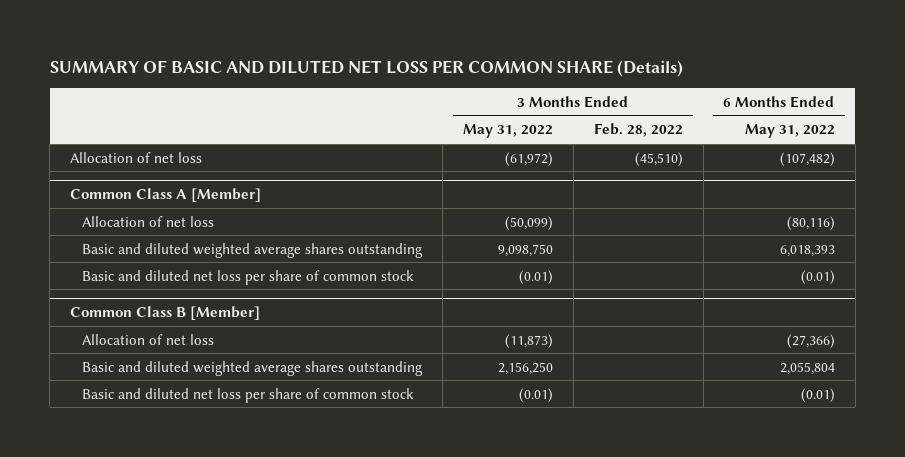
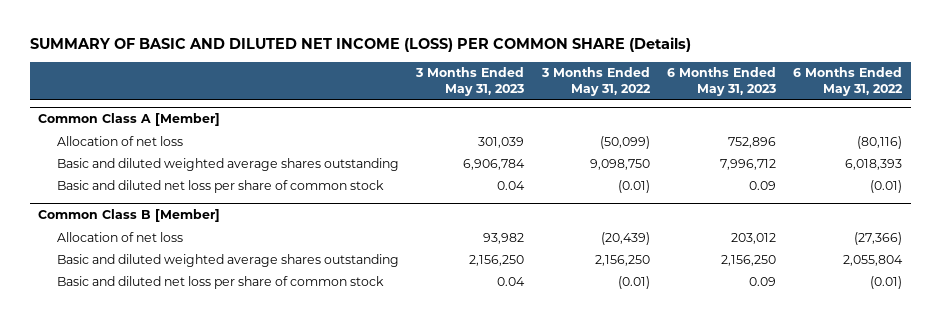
[49,60,683,78] SUMMARY OF BASIC AND DILUTED NET LOSS PER COMMON SHARE (Details) -> [29,37,691,53] SUMMARY OF BASIC AND DILUTED NET INCOME (LOSS) PER COMMON SHARE (Details)
[593,123,683,138] Feb. 28, 2022 -> none
none -> [415,67,525,96] 3 Months Ended May 31, 2023
none -> [666,67,776,96] 6 Months Ended May 31, 2023
[70,151,203,163] Allocation of net loss -> none
[504,333,553,349] (11,873) -> [600,231,650,245] (20,439)

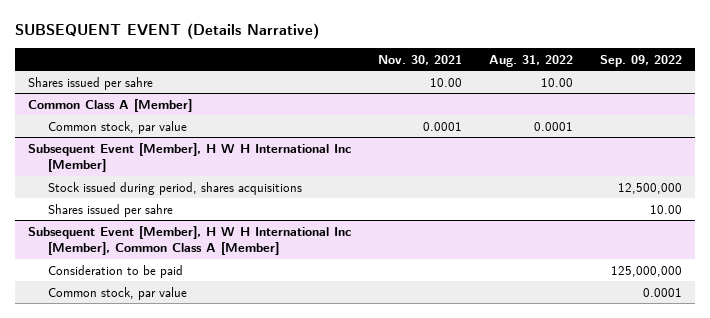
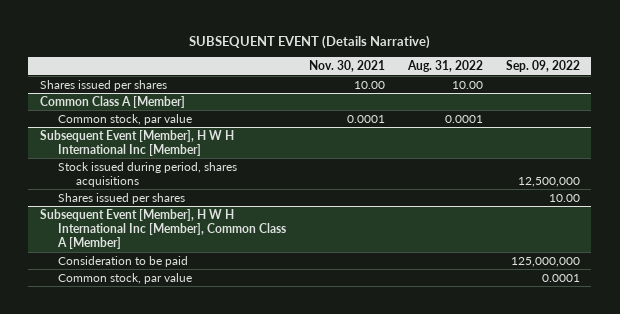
[28,76,154,90] Shares issued per sahre -> [39,79,167,91] Shares issued per shares
[48,203,174,217] Shares issued per sahre -> [58,192,186,204] Shares issued per shares

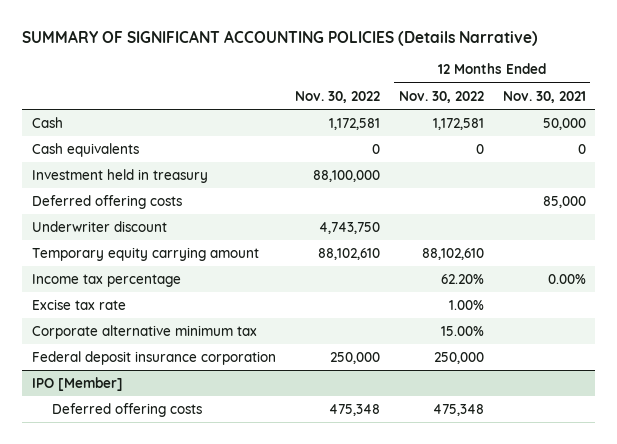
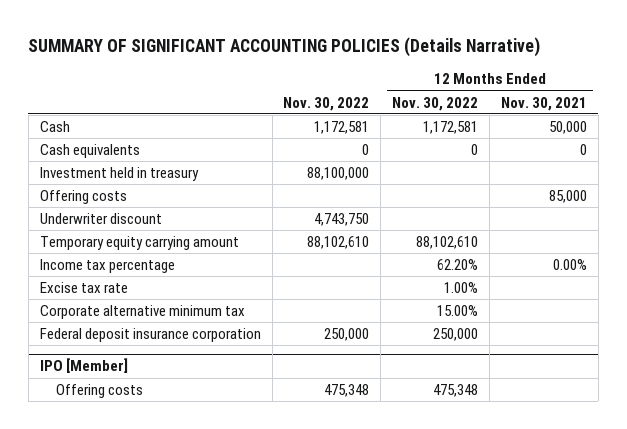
[31,194,182,209] Deferred offering costs -> [39,190,127,205] Offering costs
[52,402,203,417] Deferred offering costs -> [55,384,143,399] Offering costs

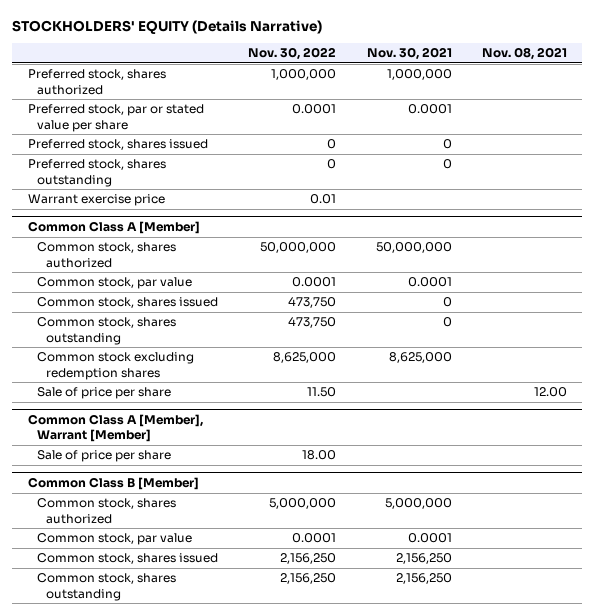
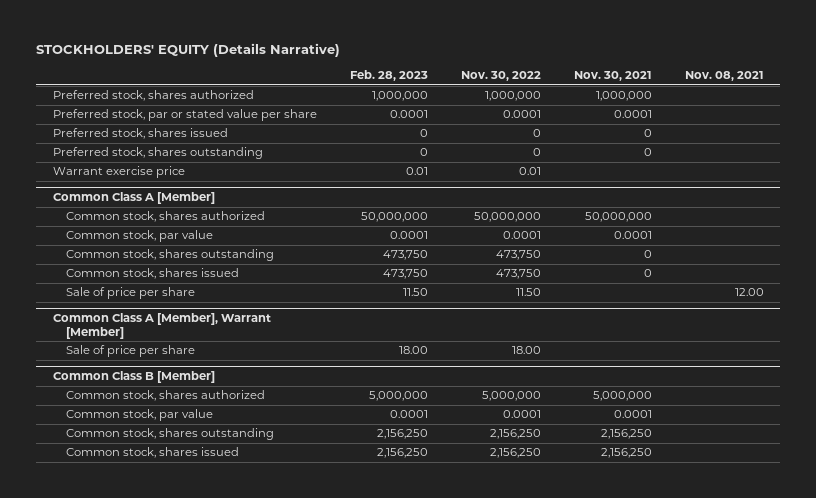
none -> [349,70,428,82] Feb. 28, 2023
[36,352,194,380] Common stock excluding redemption shares -> none
[36,297,218,309] Common stock, shares issued -> [66,268,240,280] Common stock, shares issued
[36,553,218,565] Common stock, shares issued -> [66,447,240,459] Common stock, shares issued

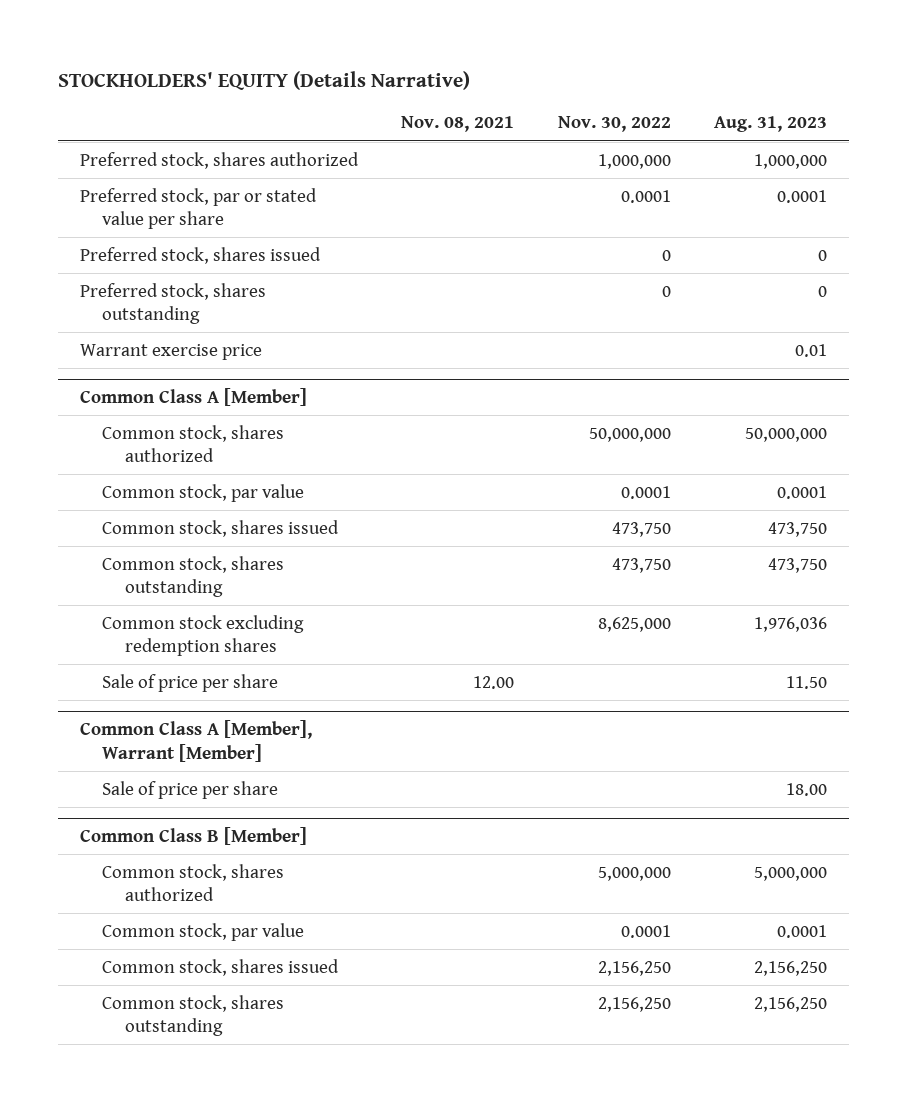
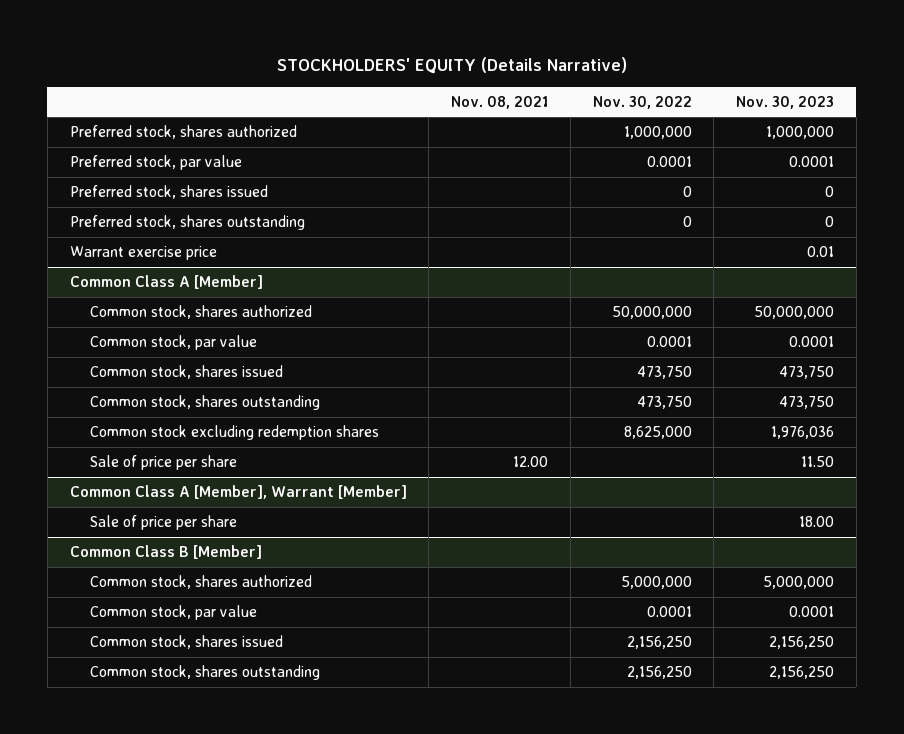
[713,116,827,133] Aug. 31, 2023 -> none
none -> [736,95,835,109] Nov. 30, 2023
[79,187,317,229] Preferred stock, par or stated value per share -> [69,155,242,171] Preferred stock, par value

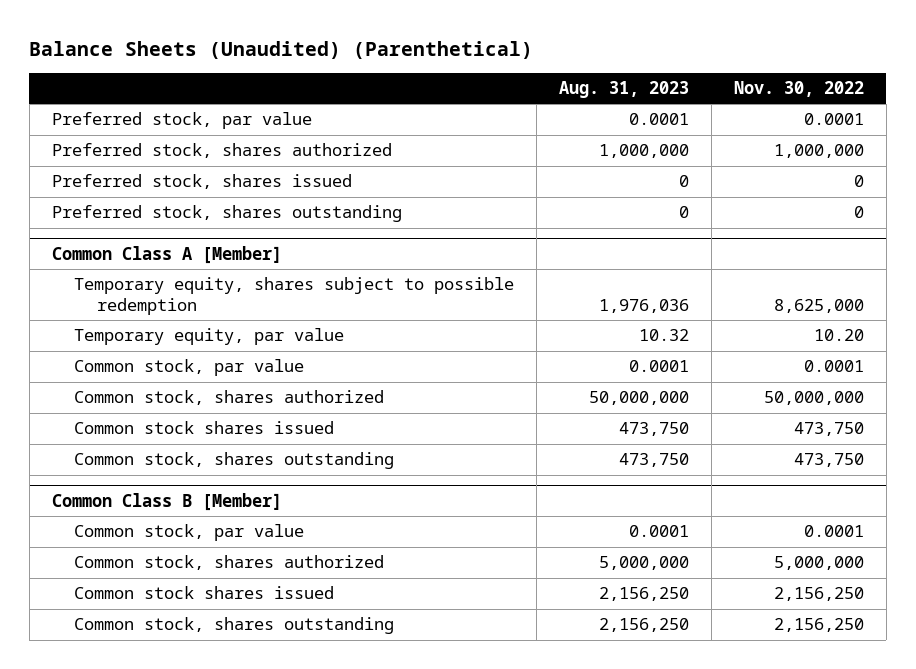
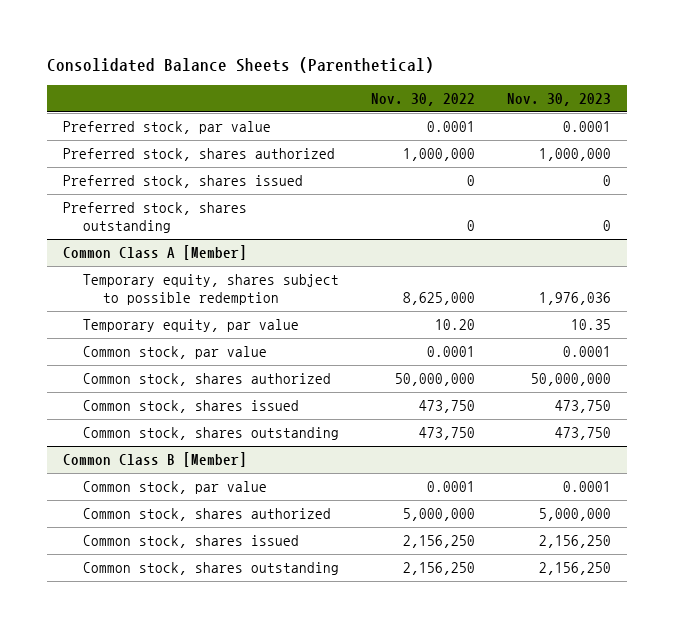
[29,40,534,59] Balance Sheets (Unaudited) (Parenthetical) -> [47,56,435,73] Consolidated Balance Sheets (Parenthetical)
[559,81,690,99] Aug. 31, 2023 -> none
none -> [507,92,612,106] Nov. 30, 2023
[74,421,335,435] Common stock shares issued -> [82,400,299,414] Common stock, shares issued
[74,586,335,600] Common stock shares issued -> [82,535,299,549] Common stock, shares issued

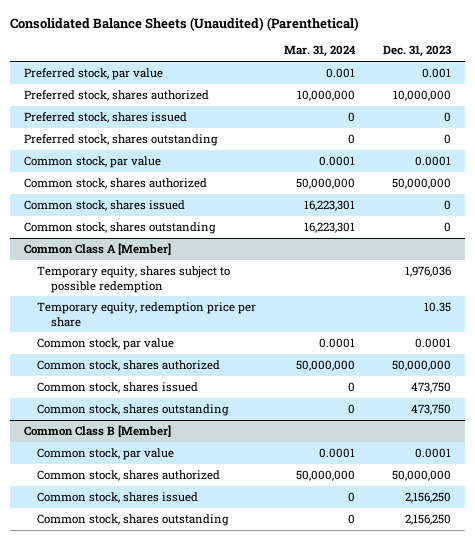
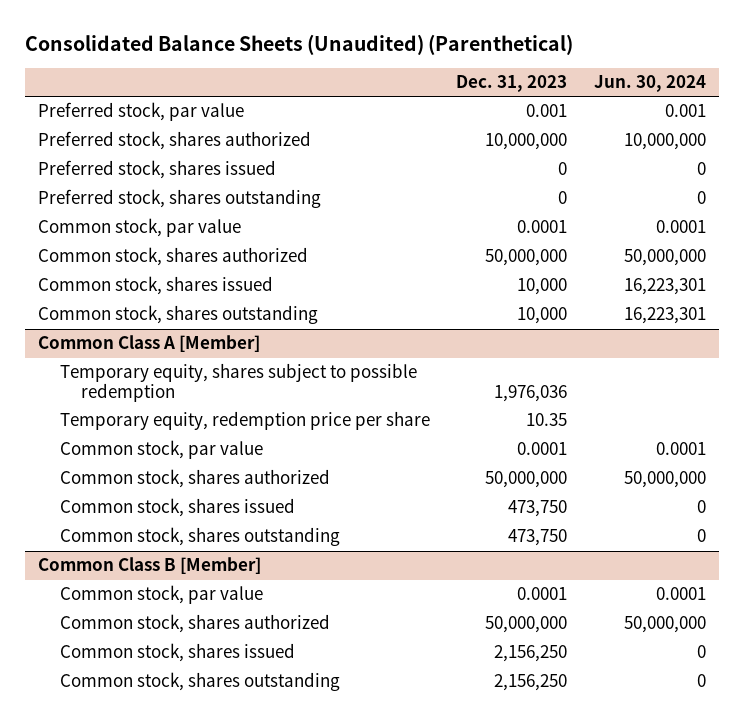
[284,45,357,58] Mar. 31, 2024 -> none
none -> [593,75,706,93] Jun. 30, 2024
[443,199,451,210] 0 -> [517,278,568,296] 10,000
[443,221,451,232] 0 -> [517,307,568,325] 10,000

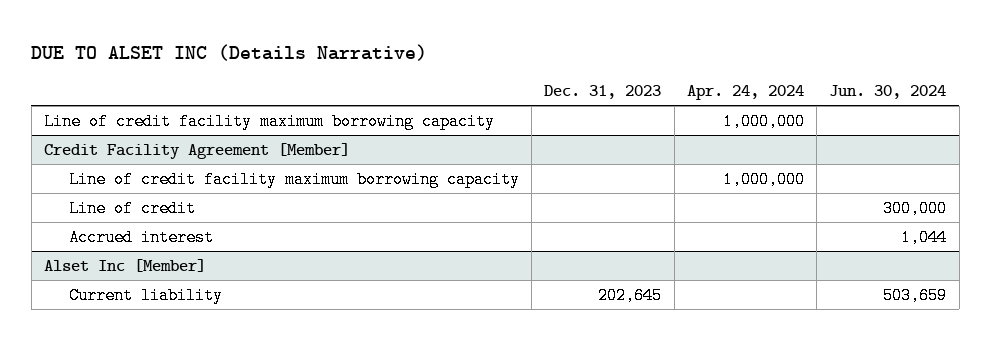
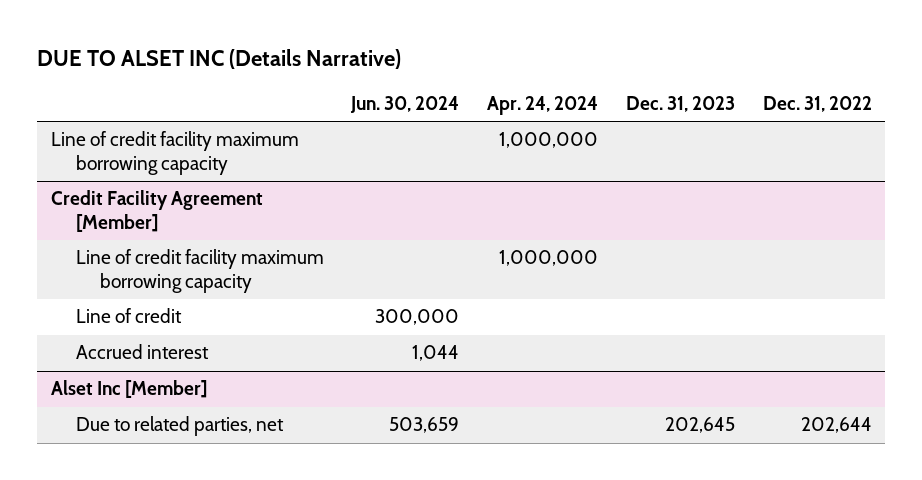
none -> [762,96,872,113] Dec. 31, 2022
[68,286,223,304] Current liability -> [75,416,284,437] Due to related parties, net

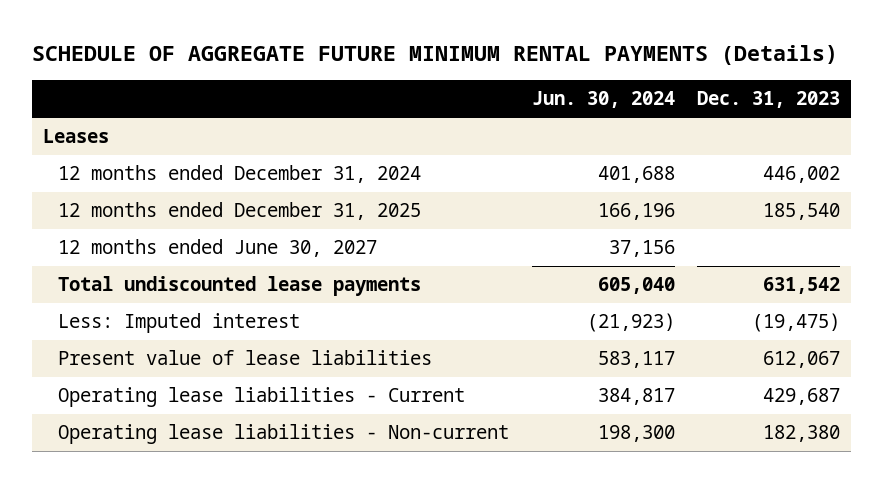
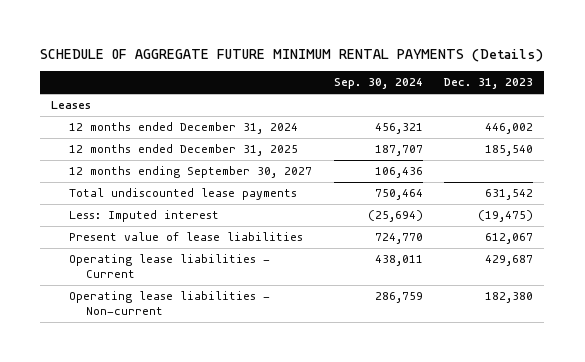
[531,91,675,109] Jun. 30, 2024 -> none
none -> [333,78,423,90] Sep. 30, 2024
[58,239,378,258] 12 months ended June 30, 2027 -> [68,166,312,179] 12 months ending September 30, 2027

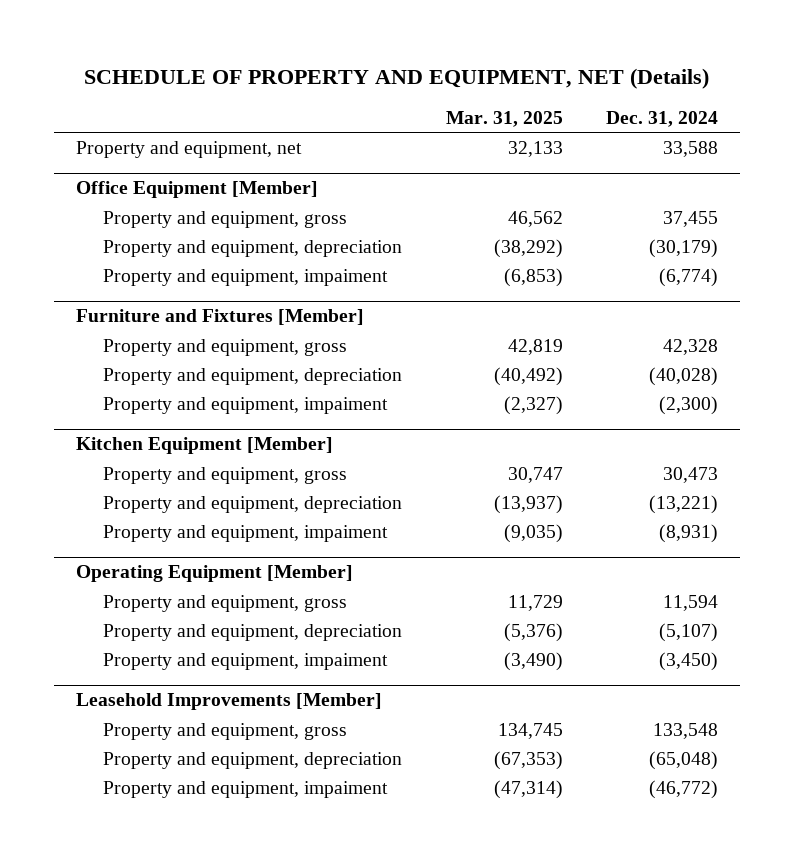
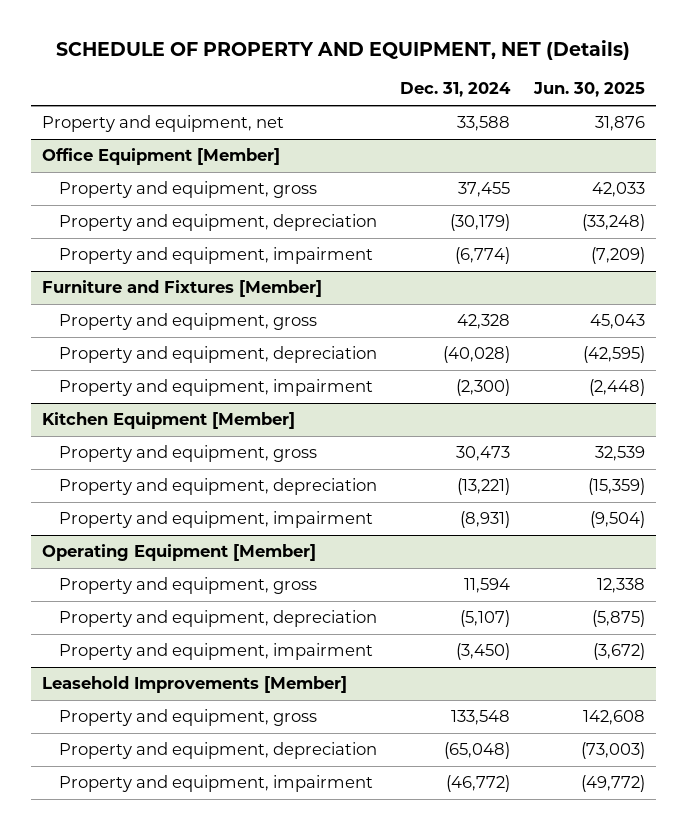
[445,111,563,128] Mar. 31, 2025 -> none
none -> [532,82,645,98] Jun. 30, 2025
[102,268,388,286] Property and equipment, impaiment -> [59,247,374,265] Property and equipment, impairment
[102,396,388,414] Property and equipment, impaiment -> [59,379,374,397] Property and equipment, impairment
[102,524,388,542] Property and equipment, impaiment -> [59,511,374,529] Property and equipment, impairment
[102,652,388,670] Property and equipment, impaiment -> [59,643,374,661] Property and equipment, impairment
[102,780,388,798] Property and equipment, impaiment -> [59,775,374,793] Property and equipment, impairment

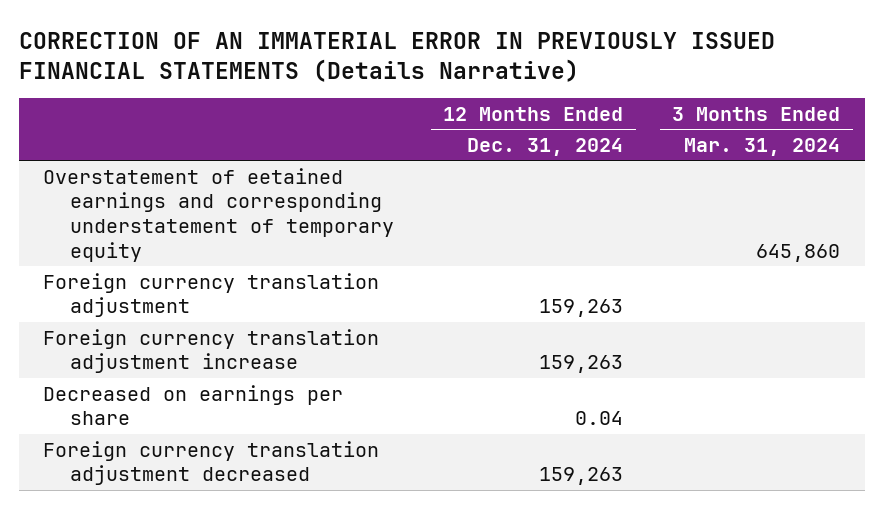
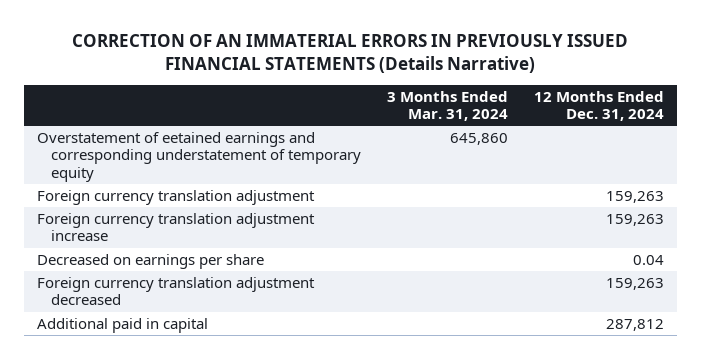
[18,31,775,82] CORRECTION OF AN IMMATERIAL ERROR IN PREVIOUSLY ISSUED FINANCIAL STATEMENTS (Details Narrative) -> [72,33,629,74] CORRECTION OF AN IMMATERIAL ERRORS IN PREVIOUSLY ISSUED FINANCIAL STATEMENTS (Details Narrative)
none -> [36,317,208,333] Additional paid in capital

